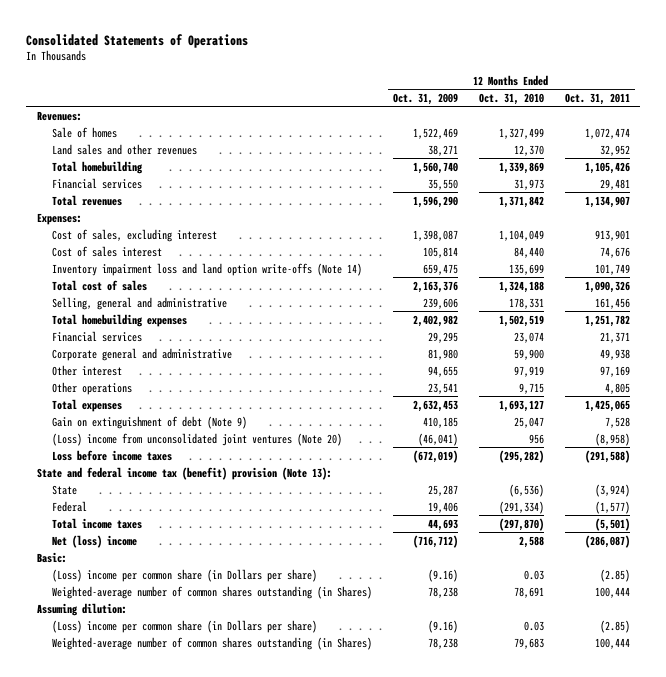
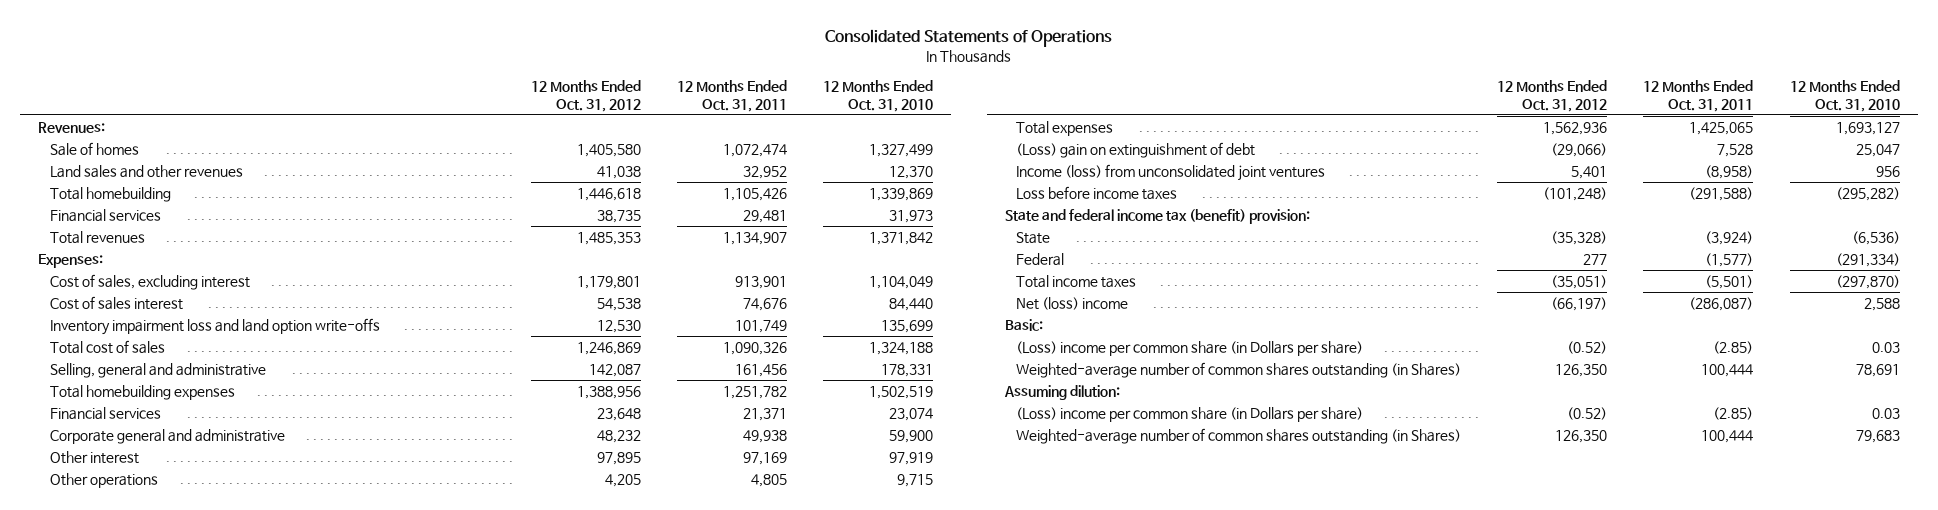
[393,92,459,105] Oct. 31, 2009 -> none
none -> [530,80,641,113] 12 Months Ended Oct. 31, 2012
[52,262,363,276] Inventory impairment loss and land option write-offs (Note 14) -> [49,317,380,335] Inventory impairment loss and land option write-offs
[52,415,248,429] Gain on extinguishment of debt (Note 9) -> [1015,141,1255,158] (Loss) gain on extinguishment of debt
[52,432,343,446] (Loss) income from unconsolidated joint ventures (Note 20) -> [1015,163,1325,181] Income (loss) from unconsolidated joint ventures
[36,466,332,480] State and federal income tax (benefit) provision (Note 13): -> [1004,208,1310,224] State and federal income tax (benefit) provision:

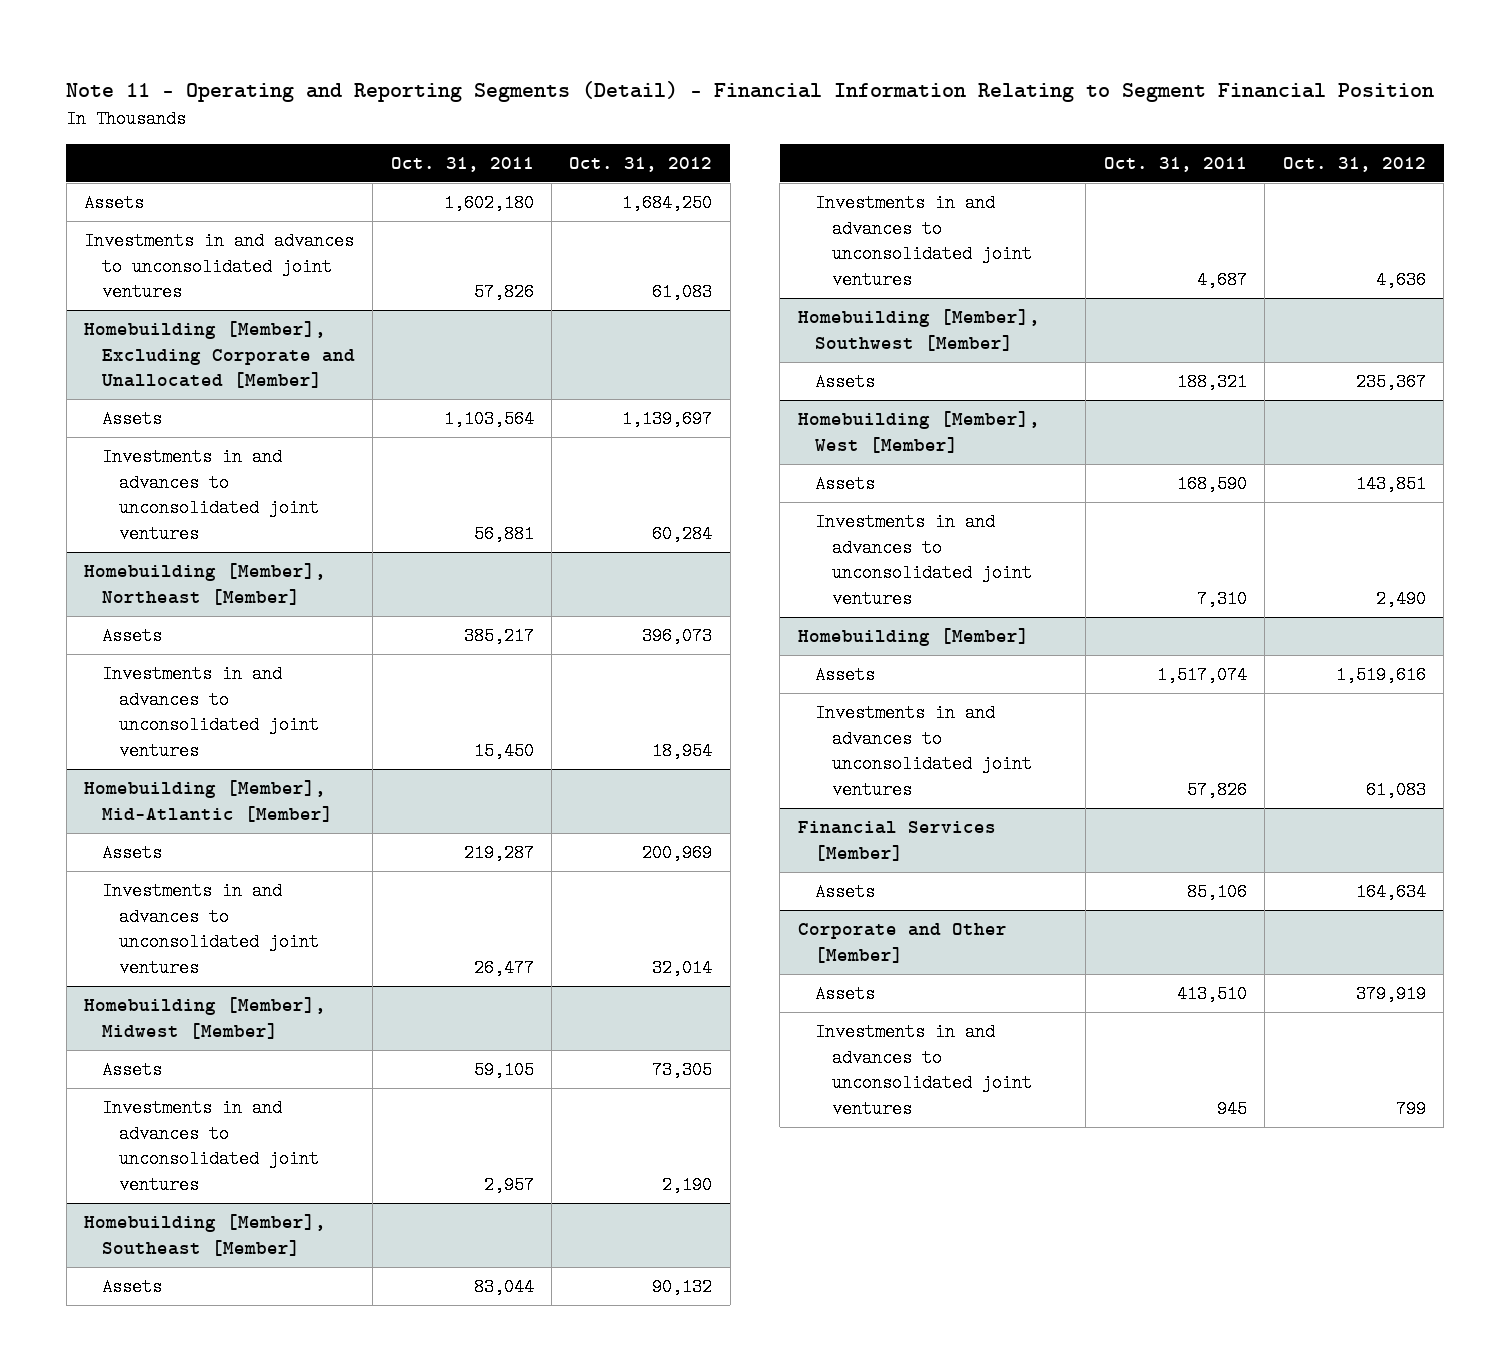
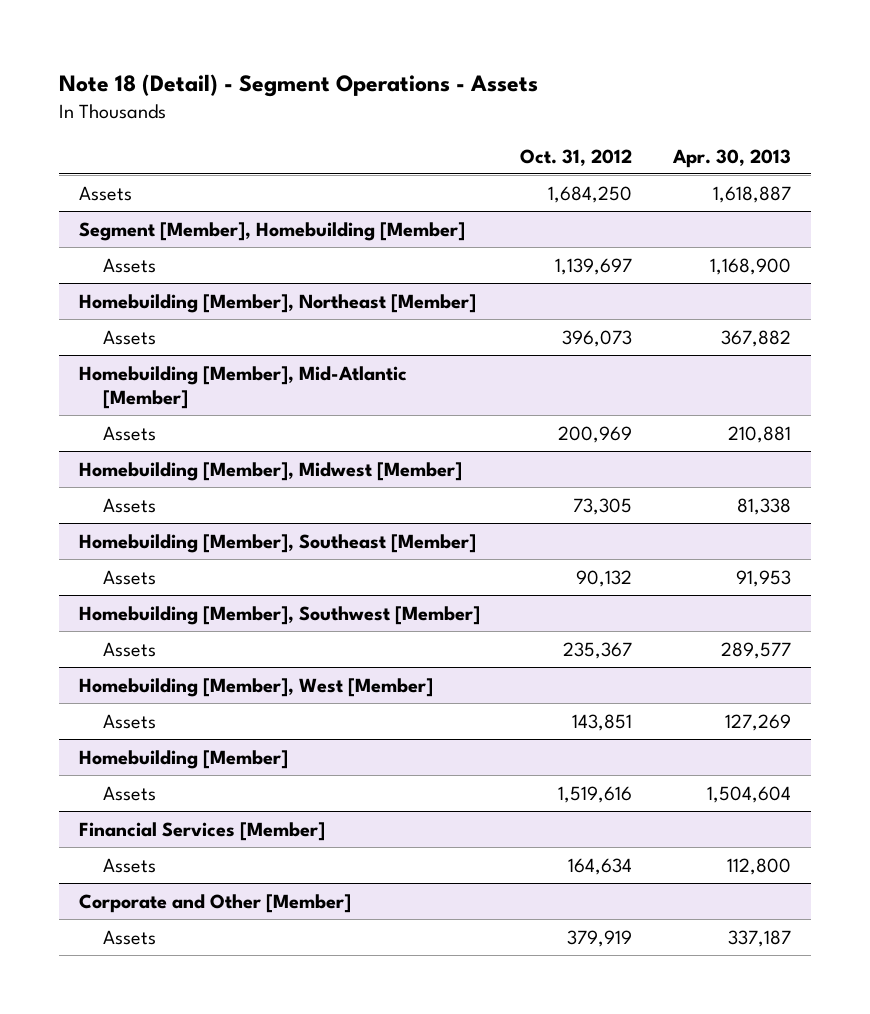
[66,81,1435,103] Note 11 - Operating and Reporting Segments (Detail) - Financial Information Relating to Segment Financial Position -> [59,73,539,97] Note 18 (Detail) - Segment Operations - Assets
[390,156,534,172] Oct. 31, 2011 -> none
none -> [671,148,791,168] Apr. 30, 2013
[84,232,355,302] Investments in and advances to unconsolidated joint ventures -> none
[84,321,355,389] Homebuilding [Member], Excluding Corporate and Unallocated [Member] -> none
none -> [79,221,466,241] Segment [Member], Homebuilding [Member]
[101,448,319,543] Investments in and advances to unconsolidated joint ventures -> none
[101,665,319,760] Investments in and advances to unconsolidated joint ventures -> none
[101,882,319,977] Investments in and advances to unconsolidated joint ventures -> none
[101,1099,319,1194] Investments in and advances to unconsolidated joint ventures -> none
[815,194,1033,289] Investments in and advances to unconsolidated joint ventures -> none
[815,513,1033,608] Investments in and advances to unconsolidated joint ventures -> none
[815,704,1033,799] Investments in and advances to unconsolidated joint ventures -> none
[815,1023,1033,1118] Investments in and advances to unconsolidated joint ventures -> none

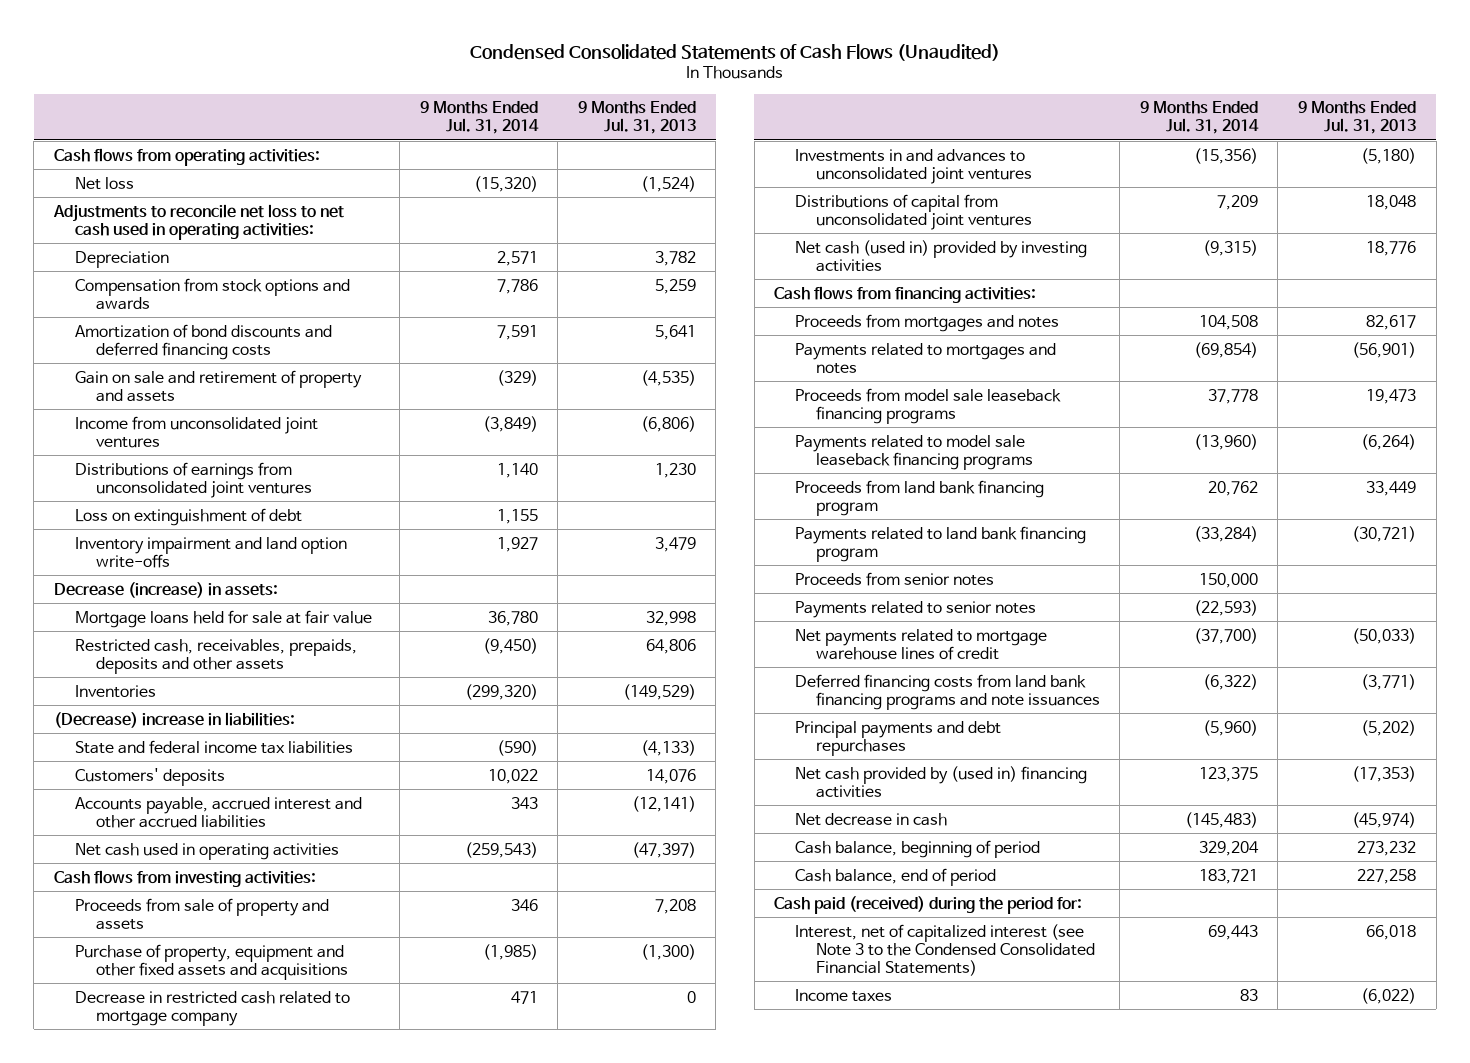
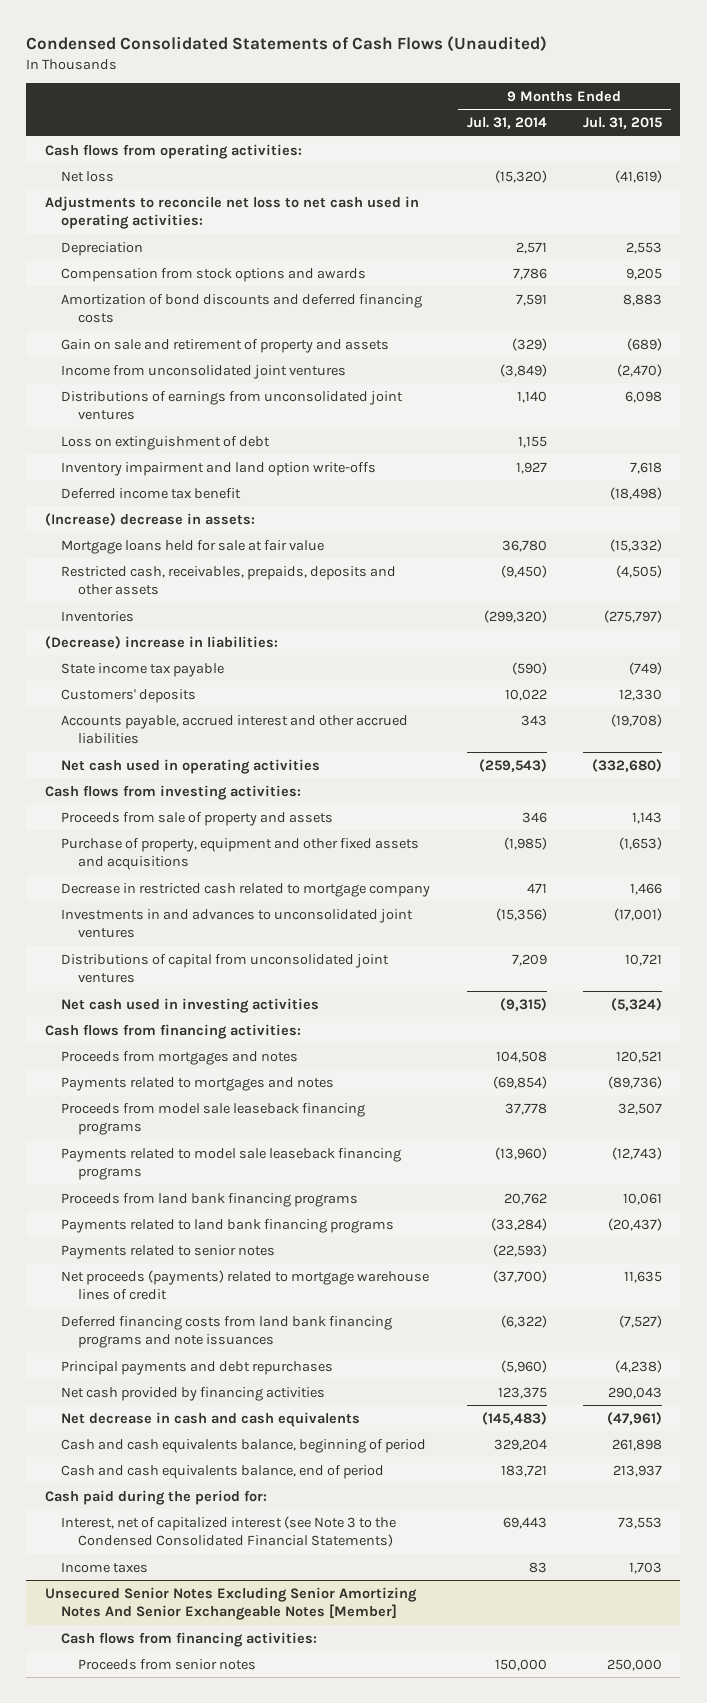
[577,101,696,135] 9 Months Ended Jul. 31, 2013 -> none
none -> [583,117,663,130] Jul. 31, 2015
none -> [61,487,242,499] Deferred income tax benefit
[53,581,278,598] Decrease (increase) in assets: -> [44,512,255,526] (Increase) decrease in assets:
[74,739,353,754] State and federal income tax liabilities -> [61,662,225,677] State income tax payable
[794,239,1087,272] Net cash (used in) provided by investing activities -> [61,997,320,1013] Net cash used in investing activities
[794,571,994,586] Proceeds from senior notes -> none
[794,479,1044,516] Proceeds from land bank financing program -> [61,1192,359,1207] Proceeds from land bank financing programs
[794,525,1086,562] Payments related to land bank financing program -> [61,1218,395,1233] Payments related to land bank financing programs
[794,628,1047,660] Net payments related to mortgage warehouse lines of credit -> [61,1269,430,1301] Net proceeds (payments) related to mortgage warehouse lines of credit
[794,765,1087,798] Net cash provided by (used in) financing activities -> [61,1386,326,1401] Net cash provided by financing activities
[794,812,947,826] Net decrease in cash -> [61,1411,361,1427] Net decrease in cash and cash equivalents
[794,839,1040,858] Cash balance, beginning of period -> [61,1438,427,1453] Cash and cash equivalents balance, beginning of period
[794,867,996,886] Cash balance, end of period -> [61,1464,385,1479] Cash and cash equivalents balance, end of period
[774,895,1083,914] Cash paid (received) during the period for: -> [44,1489,267,1505] Cash paid during the period for:
none -> [44,1586,417,1621] Unsecured Senior Notes Excluding Senior Amortizing Notes And Senior Exchangeable Notes [Member]
none -> [61,1631,318,1647] Cash flows from financing activities:
none -> [78,1658,257,1670] Proceeds from senior notes

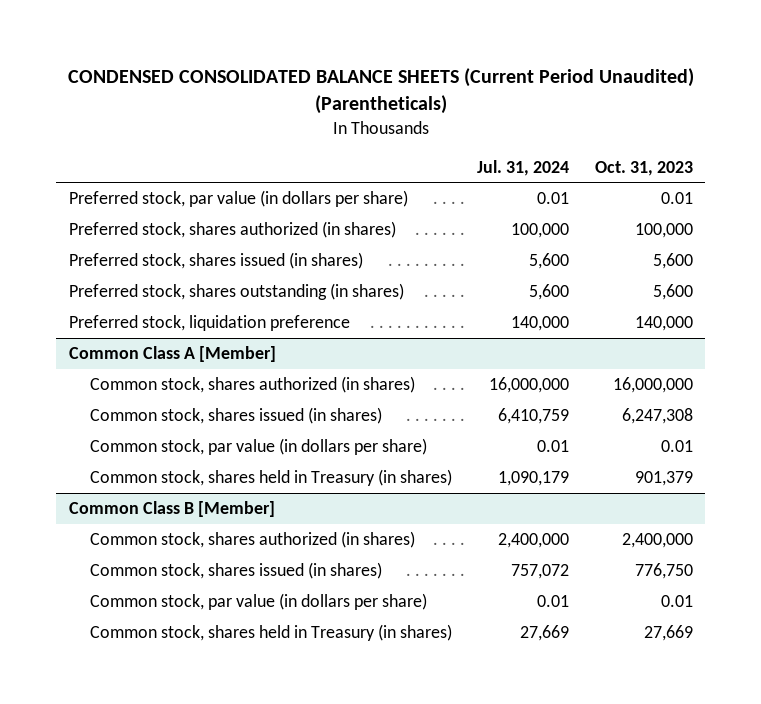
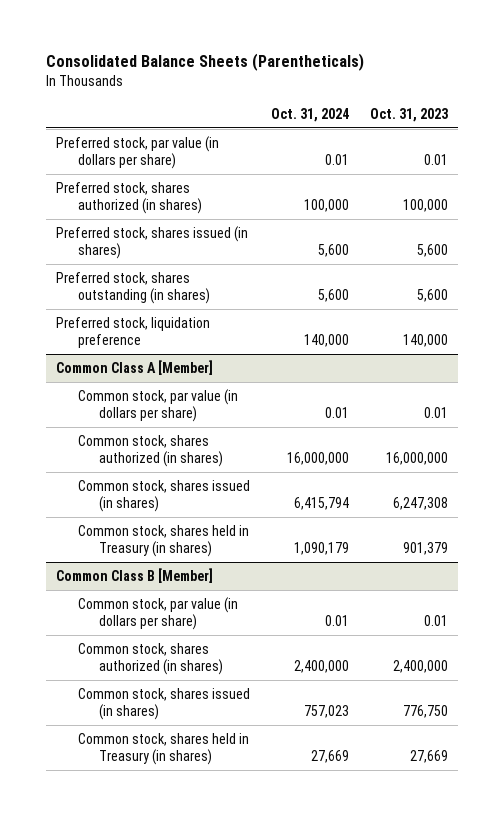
[67,68,694,115] CONDENSED CONSOLIDATED BALANCE SHEETS (Current Period Unaudited) (Parentheticals) -> [45,53,364,72] Consolidated Balance Sheets (Parentheticals)
[477,159,570,176] Jul. 31, 2024 -> none
none -> [270,108,349,123] Oct. 31, 2024
[90,438,428,456] Common stock, par value (in dollars per share) -> [77,388,238,423] Common stock, par value (in dollars per share)
[90,593,428,611] Common stock, par value (in dollars per share) -> [77,596,238,631] Common stock, par value (in dollars per share)

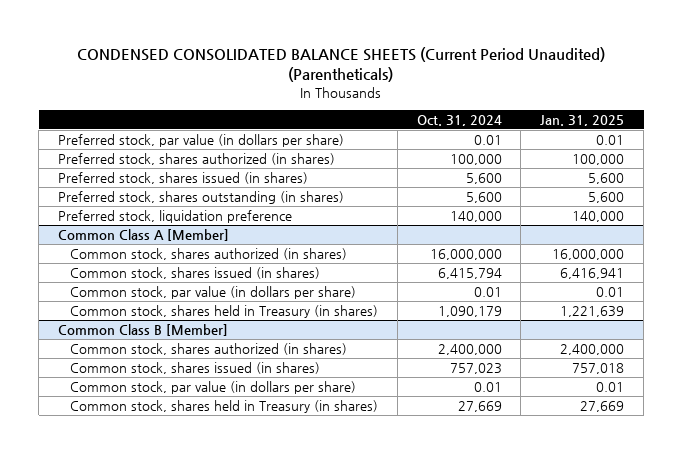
[45,53,364,72] Consolidated Balance Sheets (Parentheticals) -> [77,46,606,83] CONDENSED CONSOLIDATED BALANCE SHEETS (Current Period Unaudited) (Parentheticals)
[369,108,448,123] Oct. 31, 2023 -> none
none -> [540,115,625,127] Jan. 31, 2025
[77,388,238,423] Common stock, par value (in dollars per share) -> [69,285,356,299] Common stock, par value (in dollars per share)
[77,596,238,631] Common stock, par value (in dollars per share) -> [69,380,356,394] Common stock, par value (in dollars per share)

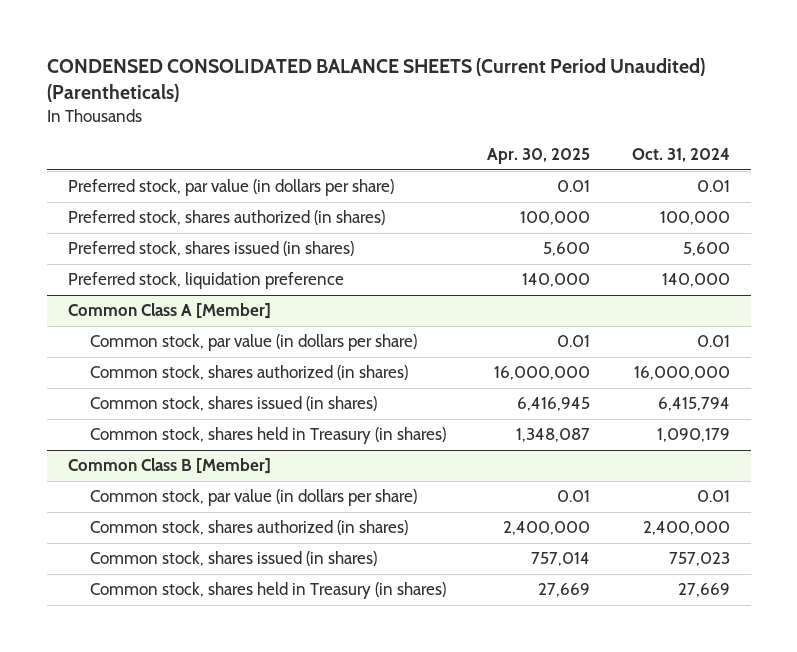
[540,115,625,127] Jan. 31, 2025 -> none
none -> [487,148,591,165] Apr. 30, 2025
[57,190,344,204] Preferred stock, shares outstanding (in shares) -> none
[69,285,356,299] Common stock, par value (in dollars per share) -> [90,334,418,352] Common stock, par value (in dollars per share)
[69,380,356,394] Common stock, par value (in dollars per share) -> [90,489,418,507] Common stock, par value (in dollars per share)

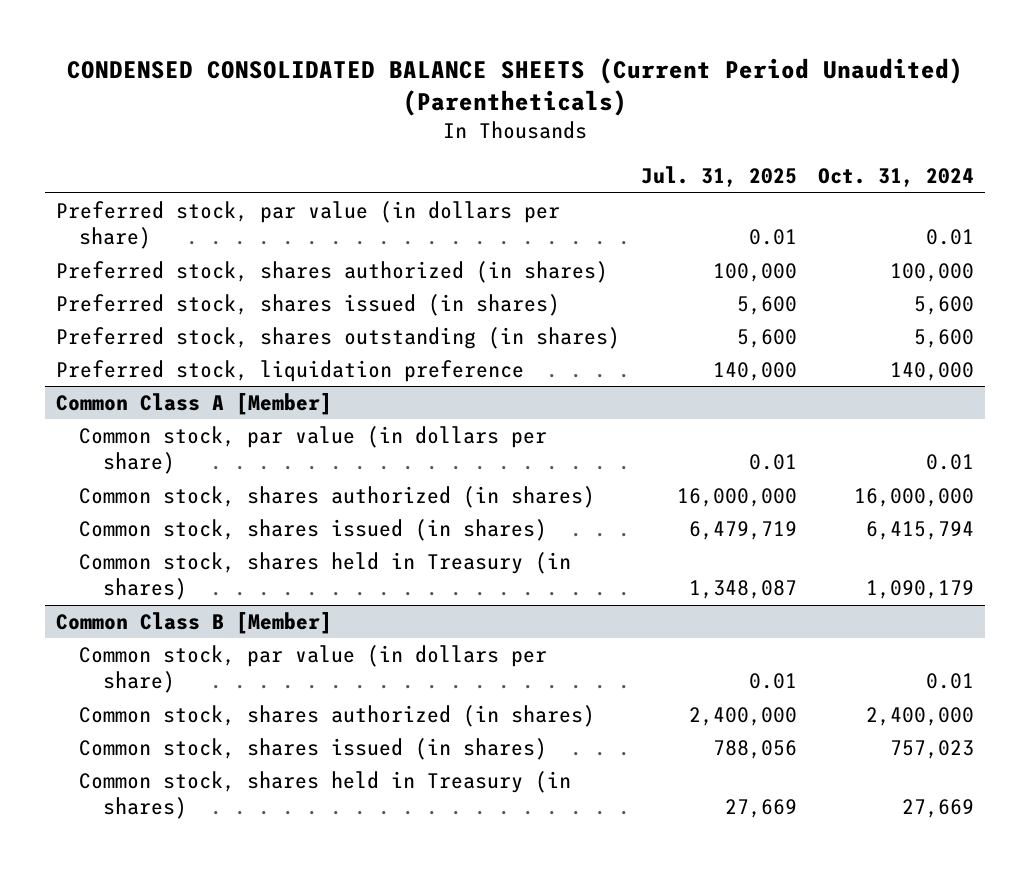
[487,148,591,165] Apr. 30, 2025 -> none
none -> [640,166,797,188] Jul. 31, 2025
none -> [55,326,620,349] Preferred stock, shares outstanding (in shares)

